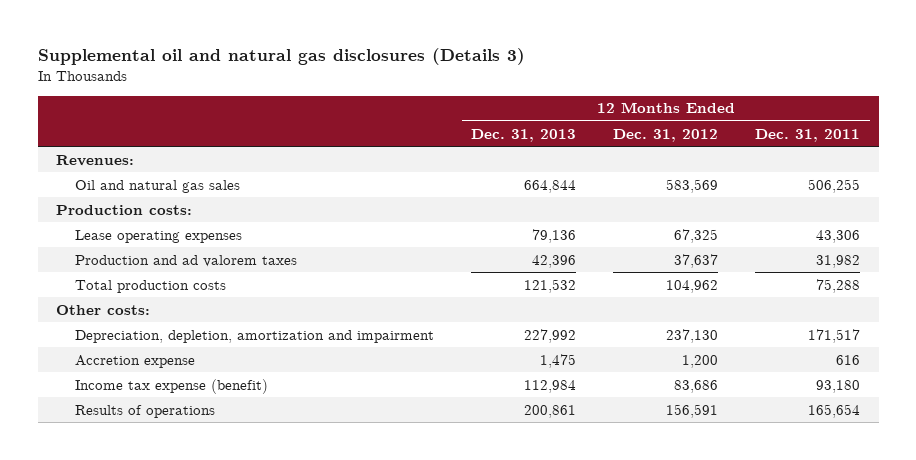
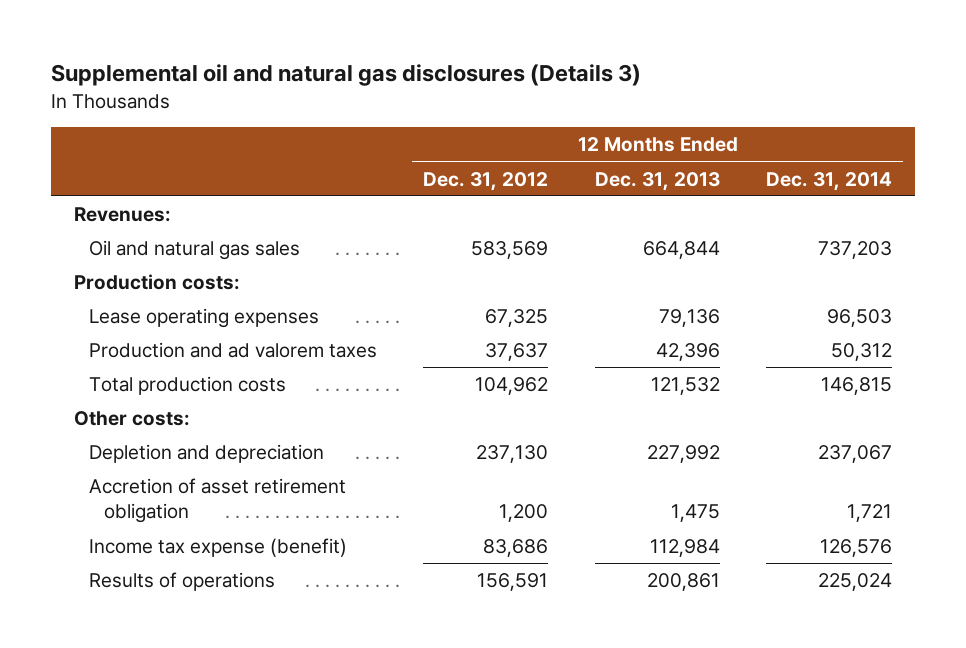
[755,128,861,142] Dec. 31, 2011 -> none
none -> [765,171,892,191] Dec. 31, 2014
[75,329,435,343] Depreciation, depletion, amortization and impairment -> [89,444,325,464] Depletion and depreciation
[75,354,196,368] Accretion expense -> [89,478,347,524] Accretion of asset retirement obligation

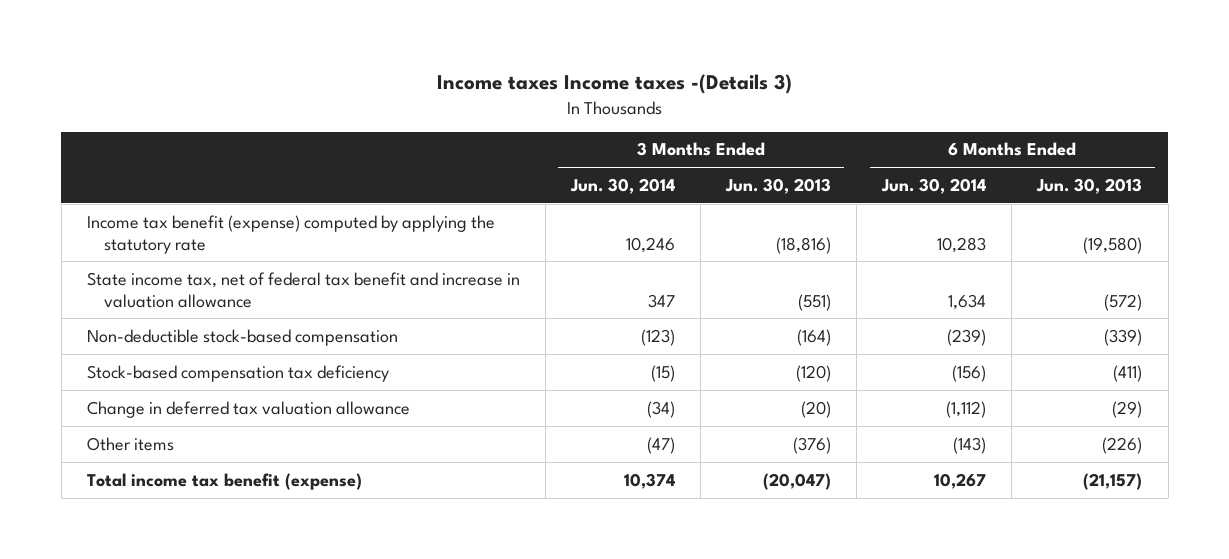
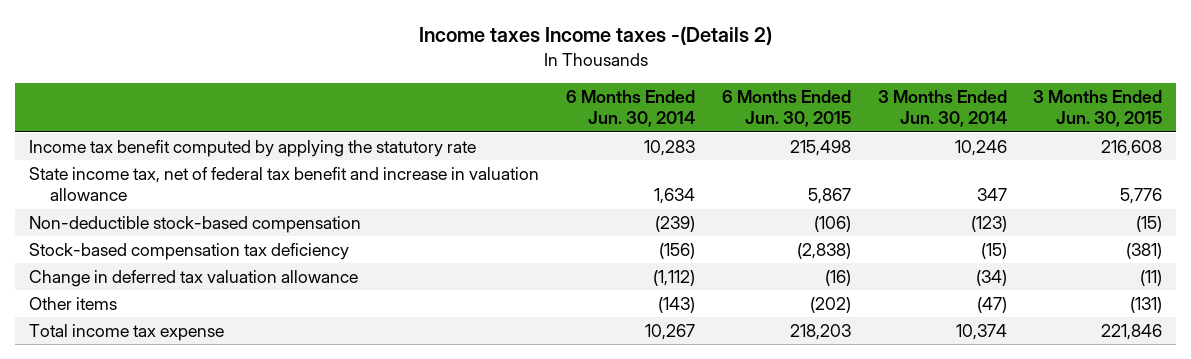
[436,74,792,95] Income taxes Income taxes -(Details 3) -> [418,26,772,46] Income taxes Income taxes -(Details 2)
[725,177,832,194] Jun. 30, 2013 -> none
[1036,177,1143,194] Jun. 30, 2013 -> none
none -> [721,89,851,128] 6 Months Ended Jun. 30, 2015
none -> [1033,89,1163,128] 3 Months Ended Jun. 30, 2015
[86,214,495,254] Income tax benefit (expense) computed by applying the statutory rate -> [28,139,476,157] Income tax benefit computed by applying the statutory rate
[86,472,362,490] Total income tax benefit (expense) -> [28,323,224,341] Total income tax expense

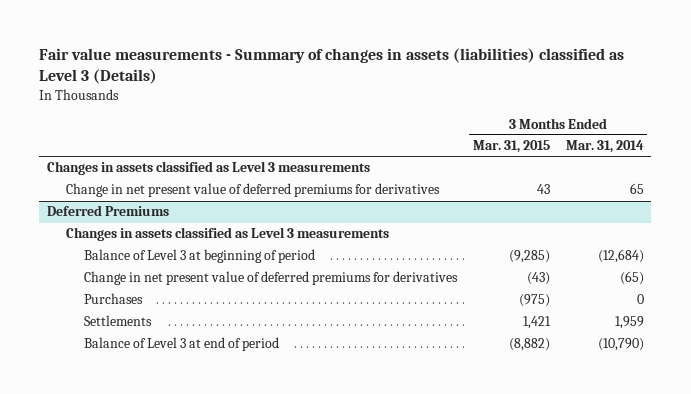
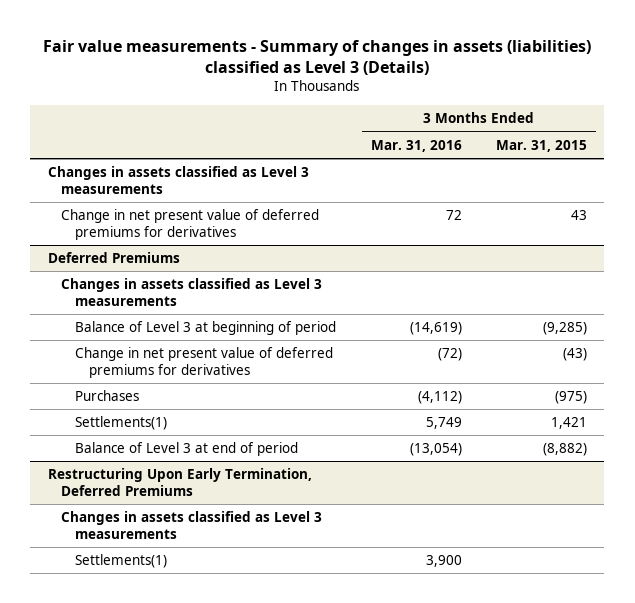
[565,140,644,154] Mar. 31, 2014 -> none
none -> [370,139,462,152] Mar. 31, 2016
[84,315,153,327] Settlements -> [75,416,168,431] Settlements(1)
none -> [47,468,312,496] Restructuring Upon Early Termination, Deferred Premiums
none -> [61,511,323,539] Changes in assets classified as Level 3 measurements
none -> [75,554,168,569] Settlements(1)

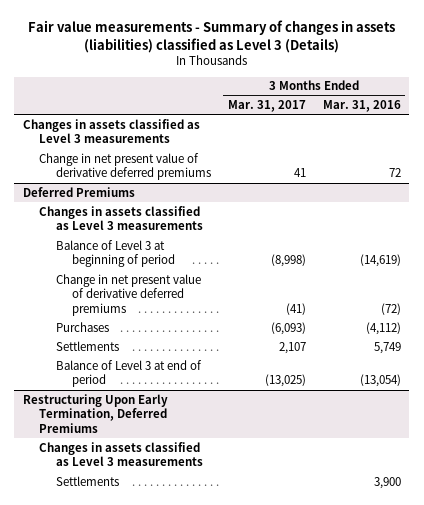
[496,139,588,152] Mar. 31, 2015 -> none
none -> [227,100,306,113] Mar. 31, 2017
[61,209,320,240] Change in net present value of deferred premiums for derivatives -> [39,152,211,181] Change in net present value of derivative deferred premiums
[75,347,334,378] Change in net present value of deferred premiums for derivatives -> [55,273,201,317] Change in net present value of derivative deferred premiums
[75,416,168,431] Settlements(1) -> [55,340,119,351] Settlements
[75,554,168,569] Settlements(1) -> [55,475,119,486] Settlements

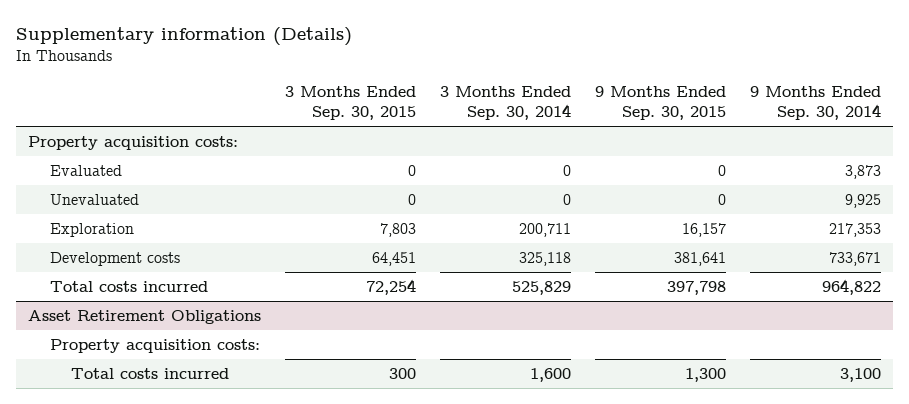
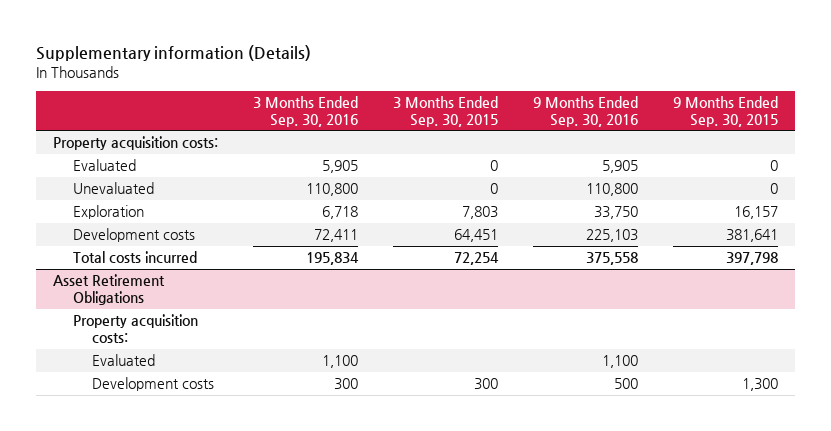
[439,85,571,120] 3 Months Ended Sep. 30, 2014 -> none
[749,85,881,120] 9 Months Ended Sep. 30, 2014 -> none
none -> [253,95,359,127] 3 Months Ended Sep. 30, 2016
none -> [532,95,638,127] 9 Months Ended Sep. 30, 2016
none -> [91,354,155,367] Evaluated
[71,368,230,380] Total costs incurred -> [91,377,214,392] Development costs

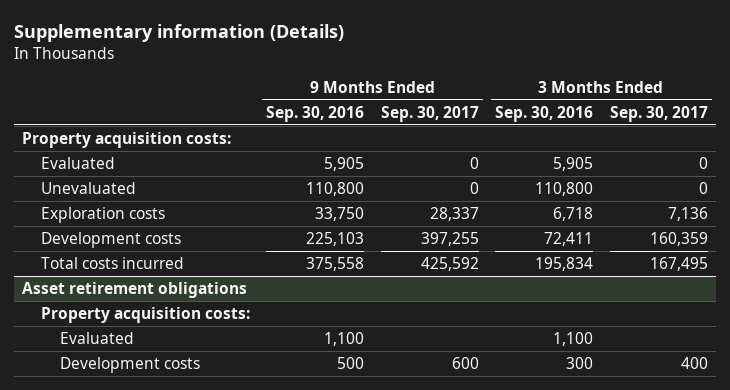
[393,95,499,127] 3 Months Ended Sep. 30, 2015 -> none
[672,95,778,127] 9 Months Ended Sep. 30, 2015 -> none
none -> [380,105,479,122] Sep. 30, 2017
none -> [609,105,708,122] Sep. 30, 2017
[72,205,144,220] Exploration -> [40,207,165,224] Exploration costs
[53,274,166,306] Asset Retirement Obligations -> [22,282,248,299] Asset retirement obligations

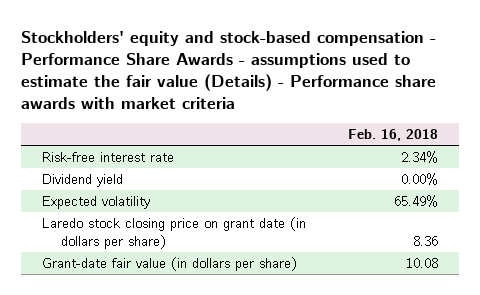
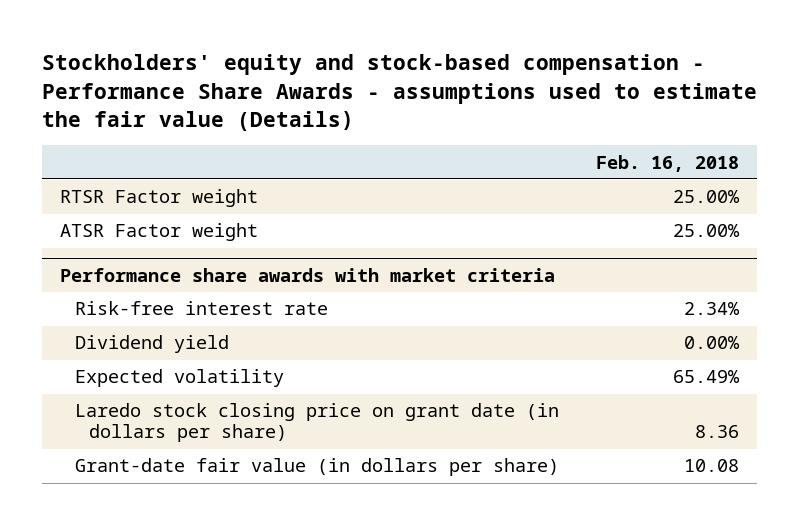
[20,30,436,109] Stockholders' equity and stock-based compensation - Performance Share Awards - assumptions used to estimate the fair value (Details) - Performance share awards with market criteria -> [42,54,758,132] Stockholders' equity and stock-based compensation - Performance Share Awards - assumptions used to estimate the fair value (Details)
none -> [60,189,259,208] RTSR Factor weight
none -> [60,223,259,242] ATSR Factor weight
none -> [60,267,556,282] Performance share awards with market criteria

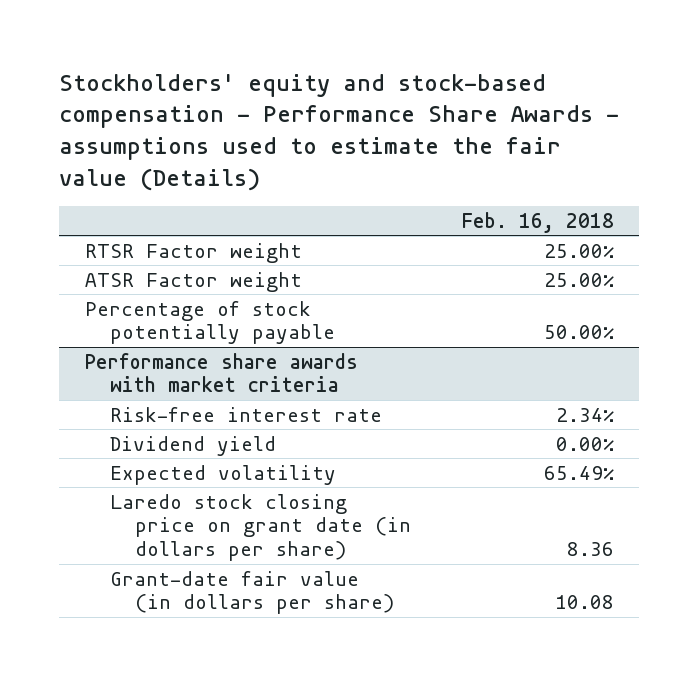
none -> [84,300,335,345] Percentage of stock potentially payable

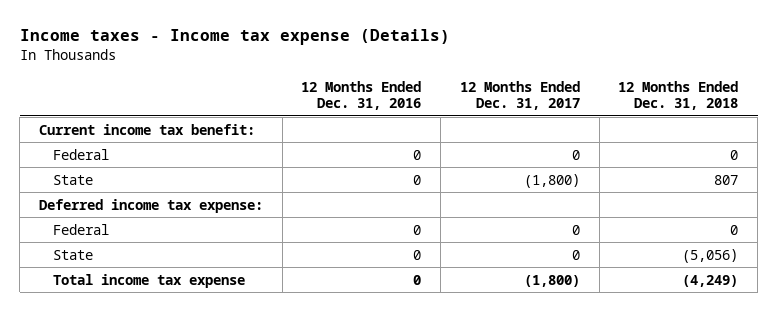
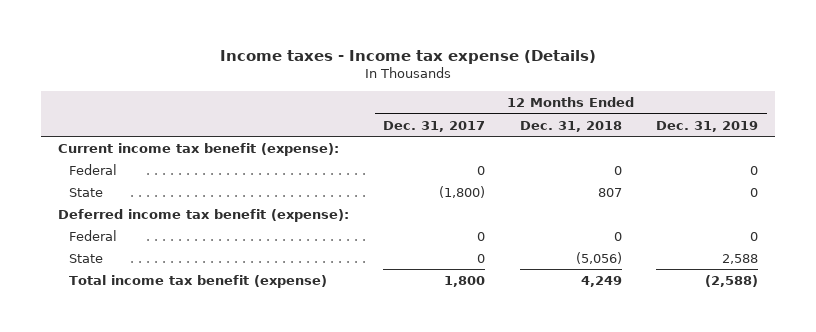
[301,81,422,111] 12 Months Ended Dec. 31, 2016 -> none
none -> [656,120,759,132] Dec. 31, 2019
[38,123,255,135] Current income tax benefit: -> [58,142,340,156] Current income tax benefit (expense):
[38,198,263,213] Deferred income tax expense: -> [58,208,350,222] Deferred income tax benefit (expense):
[52,273,245,288] Total income tax expense -> [69,274,328,288] Total income tax benefit (expense)
[523,274,580,287] (1,800) -> [444,275,486,287] 1,800
[682,274,739,287] (4,249) -> [580,275,622,287] 4,249

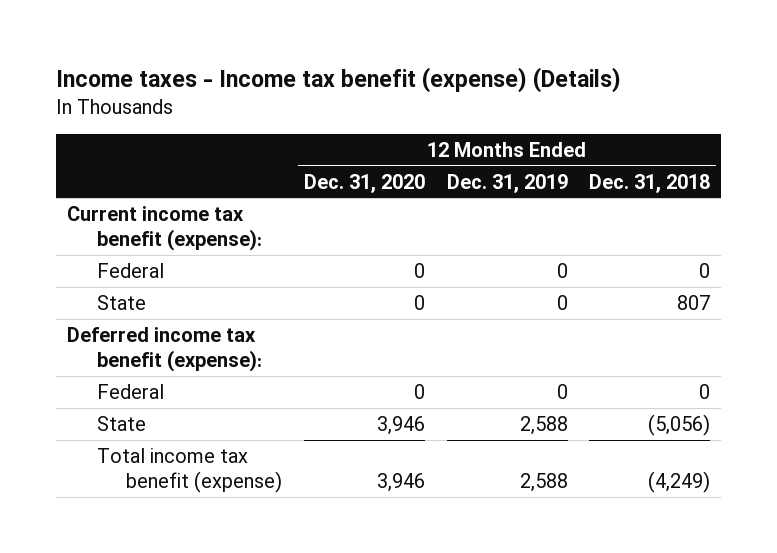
[220,49,597,64] Income taxes - Income tax expense (Details) -> [56,67,622,94] Income taxes - Income tax benefit (expense) (Details)
[383,120,486,132] Dec. 31, 2017 -> none
none -> [303,173,425,193] Dec. 31, 2020
[580,275,622,287] 4,249 -> [648,471,711,494] (4,249)
[705,274,759,287] (2,588) -> [519,473,568,493] 2,588

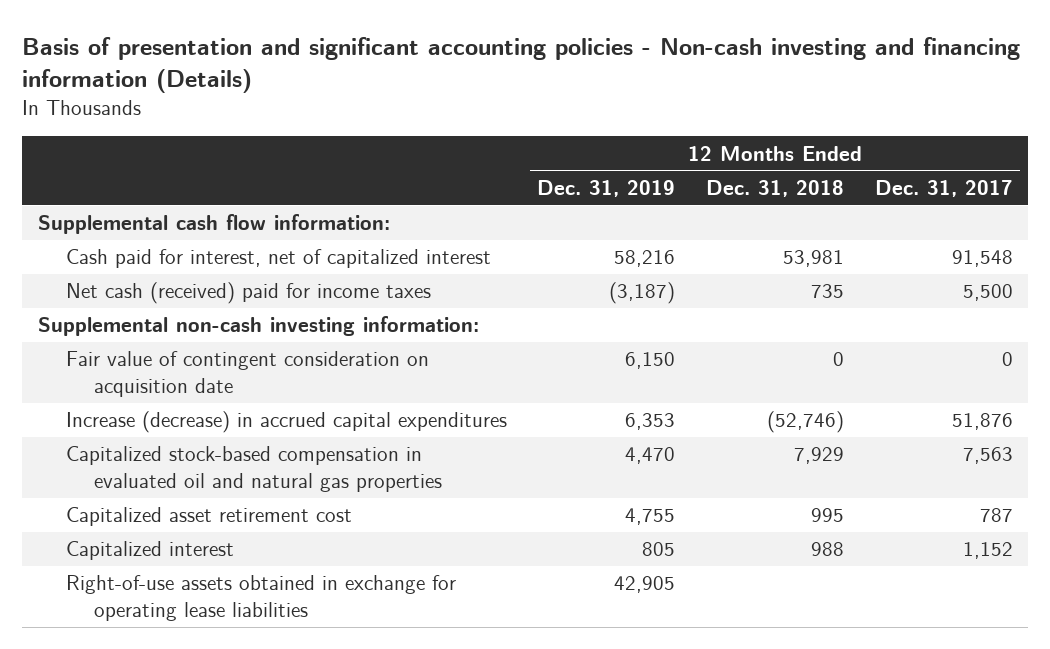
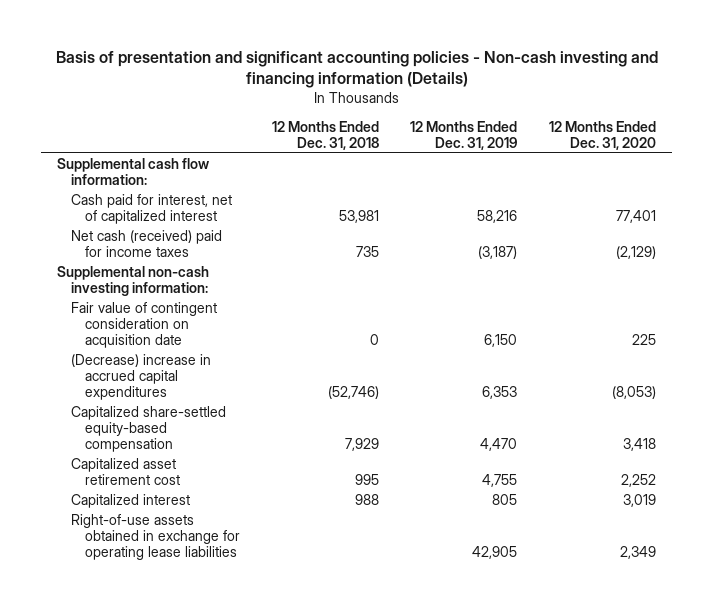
[874,180,1013,198] Dec. 31, 2017 -> none
none -> [549,120,657,150] 12 Months Ended Dec. 31, 2020
[65,411,507,434] Increase (decrease) in accrued capital expenditures -> [71,354,212,401] (Decrease) increase in accrued capital expenditures
[65,446,442,493] Capitalized stock-based compensation in evaluated oil and natural gas properties -> [71,406,227,453] Capitalized share-settled equity-based compensation

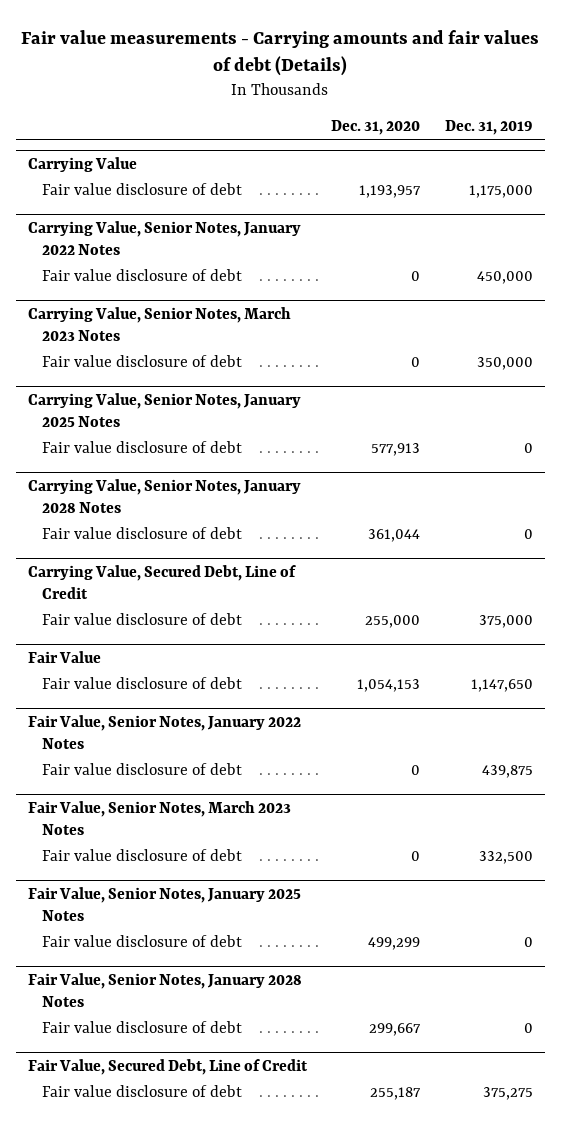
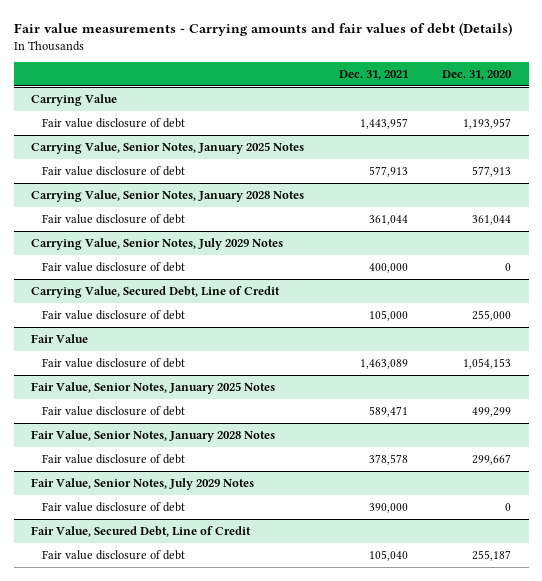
[444,119,533,135] Dec. 31, 2019 -> none
none -> [338,69,408,80] Dec. 31, 2021
[28,221,302,256] Carrying Value, Senior Notes, January 2022 Notes -> none
[42,269,243,282] Fair value disclosure of debt -> none
[28,307,292,342] Carrying Value, Senior Notes, March 2023 Notes -> none
[42,355,243,368] Fair value disclosure of debt -> none
none -> [31,237,284,250] Carrying Value, Senior Notes, July 2029 Notes
none -> [41,261,185,272] Fair value disclosure of debt
[28,715,302,750] Fair Value, Senior Notes, January 2022 Notes -> none
[42,763,243,776] Fair value disclosure of debt -> none
[28,801,292,836] Fair Value, Senior Notes, March 2023 Notes -> none
[42,849,243,862] Fair value disclosure of debt -> none
none -> [31,477,255,490] Fair Value, Senior Notes, July 2029 Notes
none -> [41,501,185,512] Fair value disclosure of debt

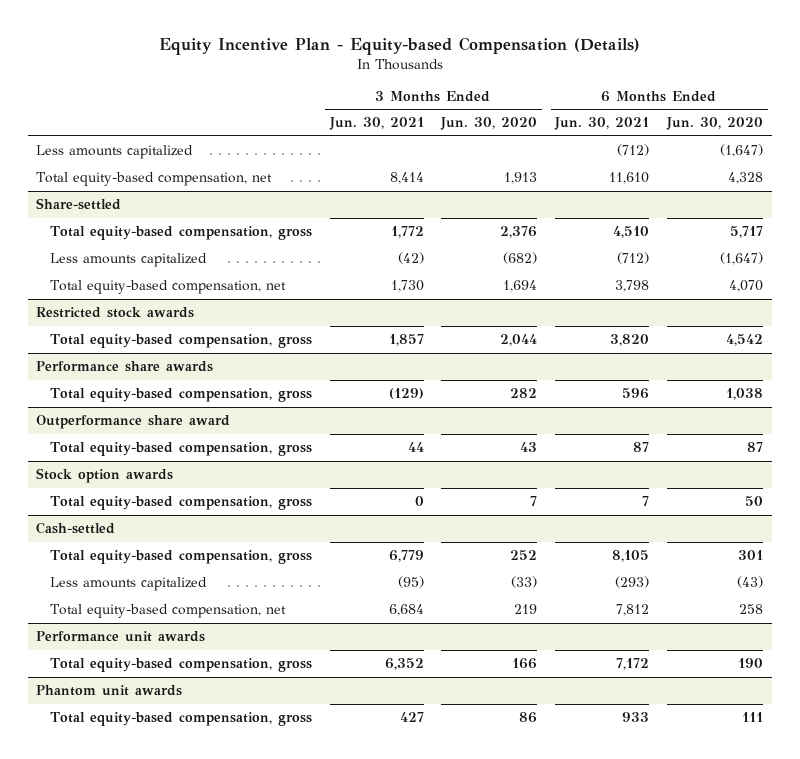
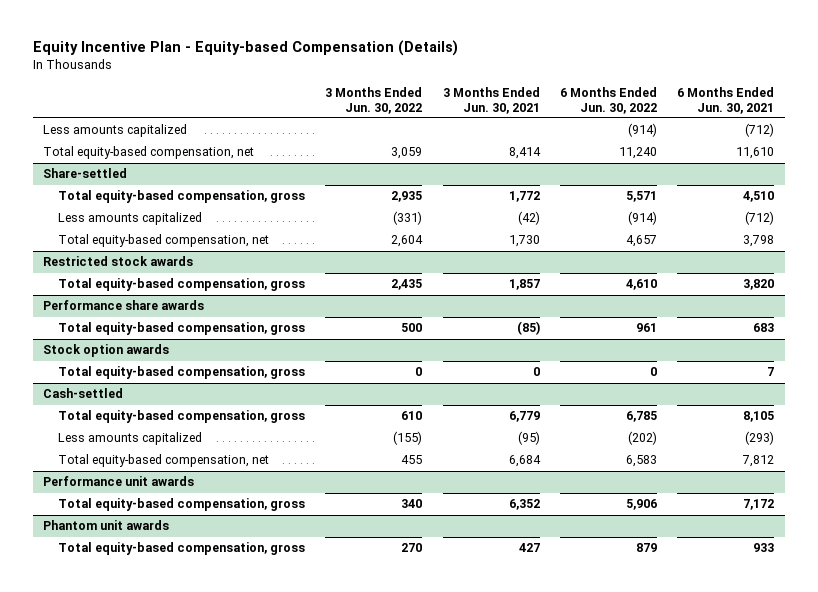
[440,117,538,131] Jun. 30, 2020 -> none
[666,117,764,131] Jun. 30, 2020 -> none
none -> [325,86,423,114] 3 Months Ended Jun. 30, 2022
none -> [560,86,658,114] 6 Months Ended Jun. 30, 2022
[36,415,231,430] Outperformance share award -> none
[49,442,312,457] Total equity-based compensation, gross -> none
[388,388,424,400] (129) -> [516,321,540,336] (85)
[622,388,650,400] 596 -> [753,323,775,333] 683

